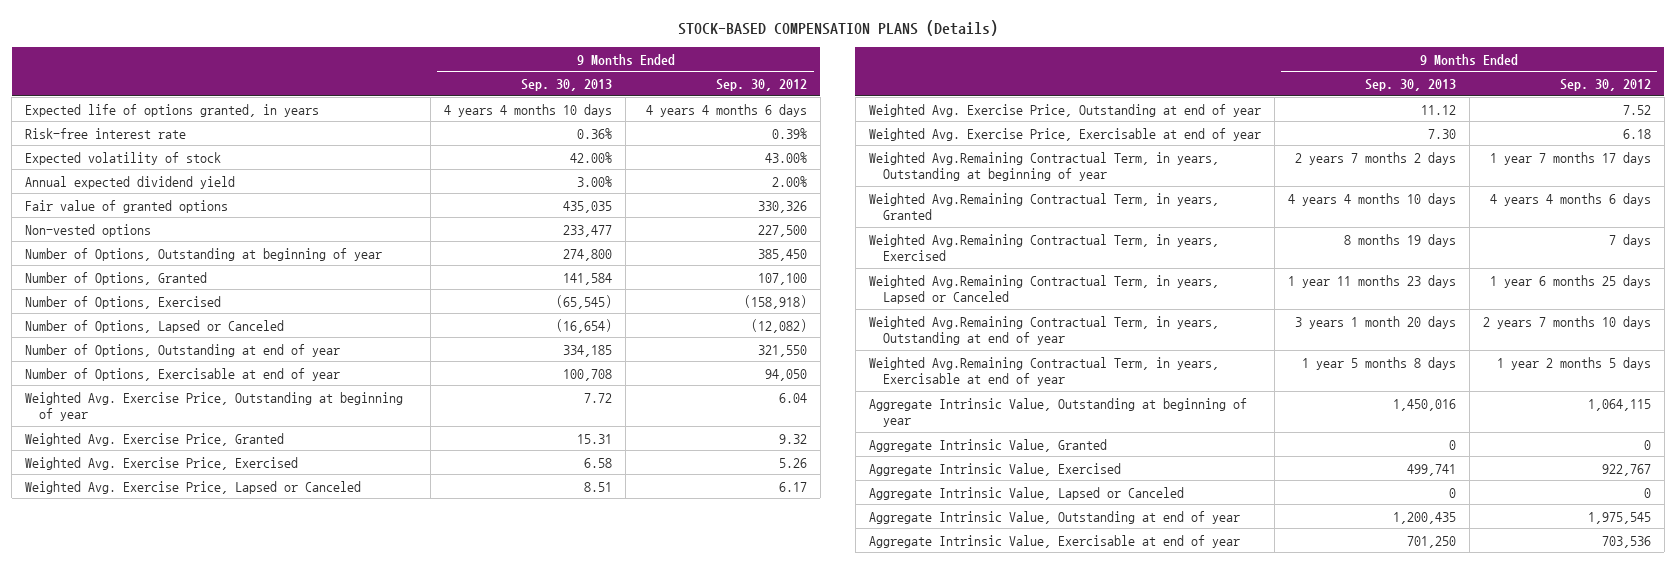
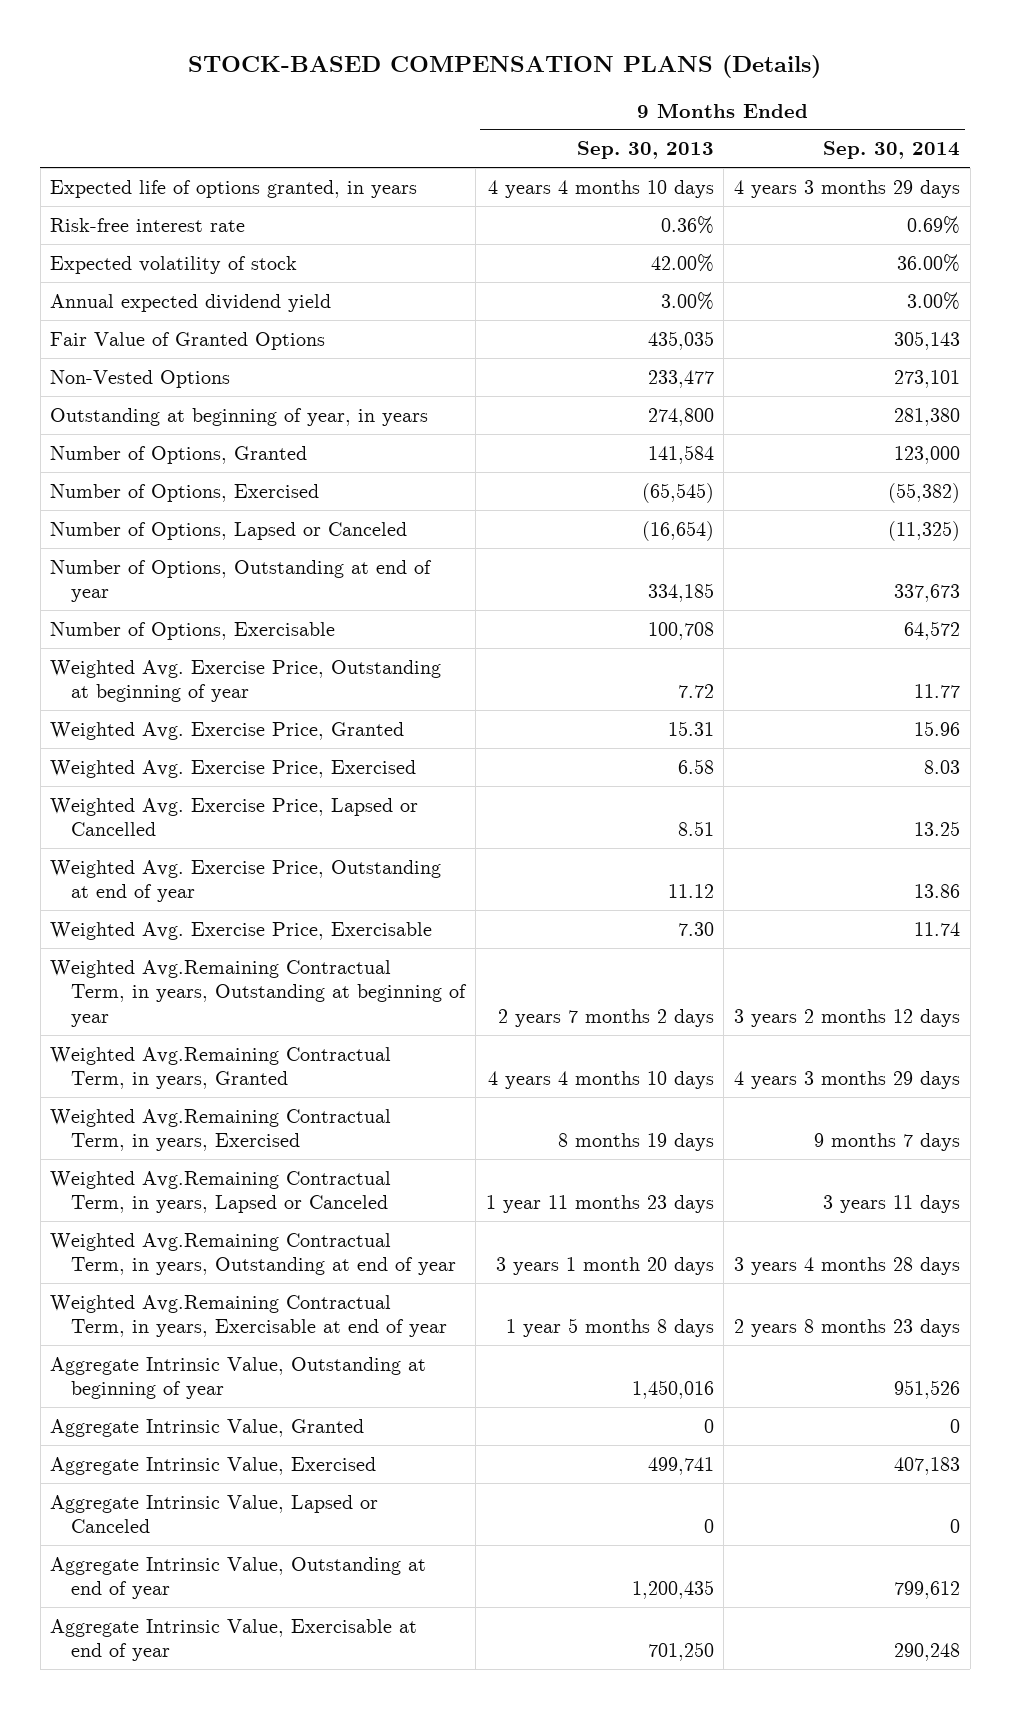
[715,79,807,92] Sep. 30, 2012 -> none
none -> [822,141,960,160] Sep. 30, 2014
[25,199,229,213] Fair value of granted options -> [50,331,326,350] Fair Value of Granted Options
[25,223,152,237] Non-vested options -> [50,369,231,388] Non-Vested Options
[25,247,383,261] Number of Options, Outstanding at beginning of year -> [50,407,429,426] Outstanding at beginning of year, in years
[25,367,341,381] Number of Options, Exercisable at end of year -> [50,621,336,640] Number of Options, Exercisable
[25,480,362,494] Weighted Avg. Exercise Price, Lapsed or Canceled -> [50,797,419,837] Weighted Avg. Exercise Price, Lapsed or Cancelled
[868,127,1261,141] Weighted Avg. Exercise Price, Exercisable at end of year -> [50,921,433,940] Weighted Avg. Exercise Price, Exercisable

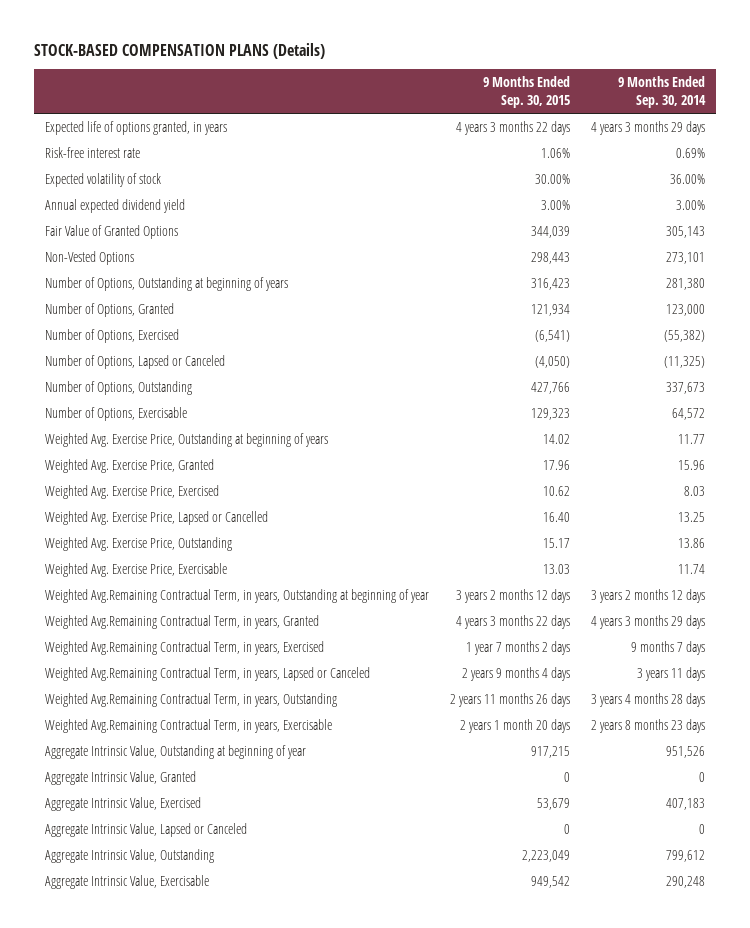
[576,141,714,160] Sep. 30, 2013 -> none
none -> [483,76,571,109] 9 Months Ended Sep. 30, 2015
[50,407,429,426] Outstanding at beginning of year, in years -> [44,277,288,292] Number of Options, Outstanding at beginning of years
[50,559,433,603] Number of Options, Outstanding at end of year -> [44,381,192,396] Number of Options, Outstanding
[50,659,442,703] Weighted Avg. Exercise Price, Outstanding at beginning of year -> [44,433,328,448] Weighted Avg. Exercise Price, Outstanding at beginning of years
[50,859,442,903] Weighted Avg. Exercise Price, Outstanding at end of year -> [44,537,232,552] Weighted Avg. Exercise Price, Outstanding
[50,1232,457,1276] Weighted Avg.Remaining Contractual Term, in years, Outstanding at end of year -> [44,693,337,708] Weighted Avg.Remaining Contractual Term, in years, Outstanding
[50,1294,448,1338] Weighted Avg.Remaining Contractual Term, in years, Exercisable at end of year -> [44,719,332,734] Weighted Avg.Remaining Contractual Term, in years, Exercisable
[50,1556,427,1600] Aggregate Intrinsic Value, Outstanding at end of year -> [44,849,214,864] Aggregate Intrinsic Value, Outstanding
[50,1618,418,1662] Aggregate Intrinsic Value, Exercisable at end of year -> [44,875,209,890] Aggregate Intrinsic Value, Exercisable

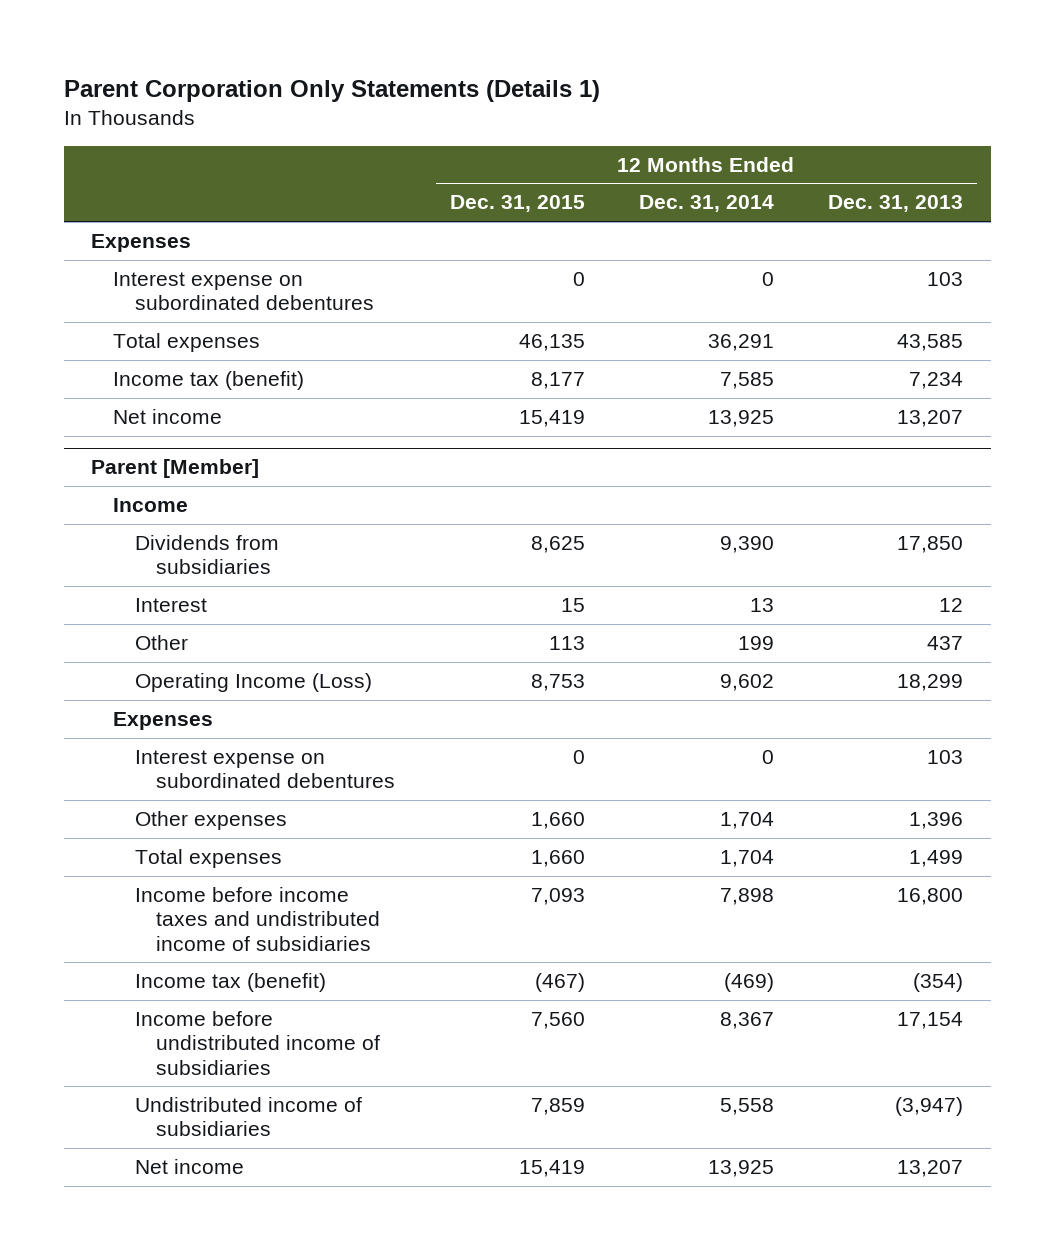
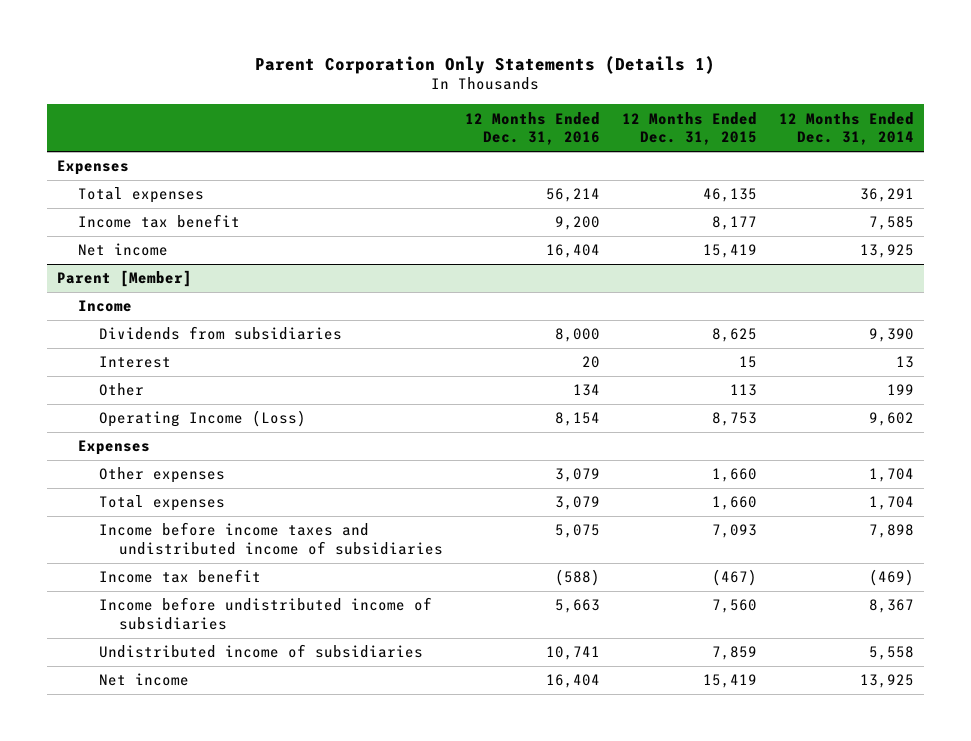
[828,195,964,213] Dec. 31, 2013 -> none
none -> [465,111,601,146] 12 Months Ended Dec. 31, 2016
[112,272,374,311] Interest expense on subordinated debentures -> none
[112,371,304,391] Income tax (benefit) -> [78,214,241,229] Income tax benefit
[134,750,396,789] Interest expense on subordinated debentures -> none
[134,973,326,993] Income tax (benefit) -> [98,569,261,584] Income tax benefit

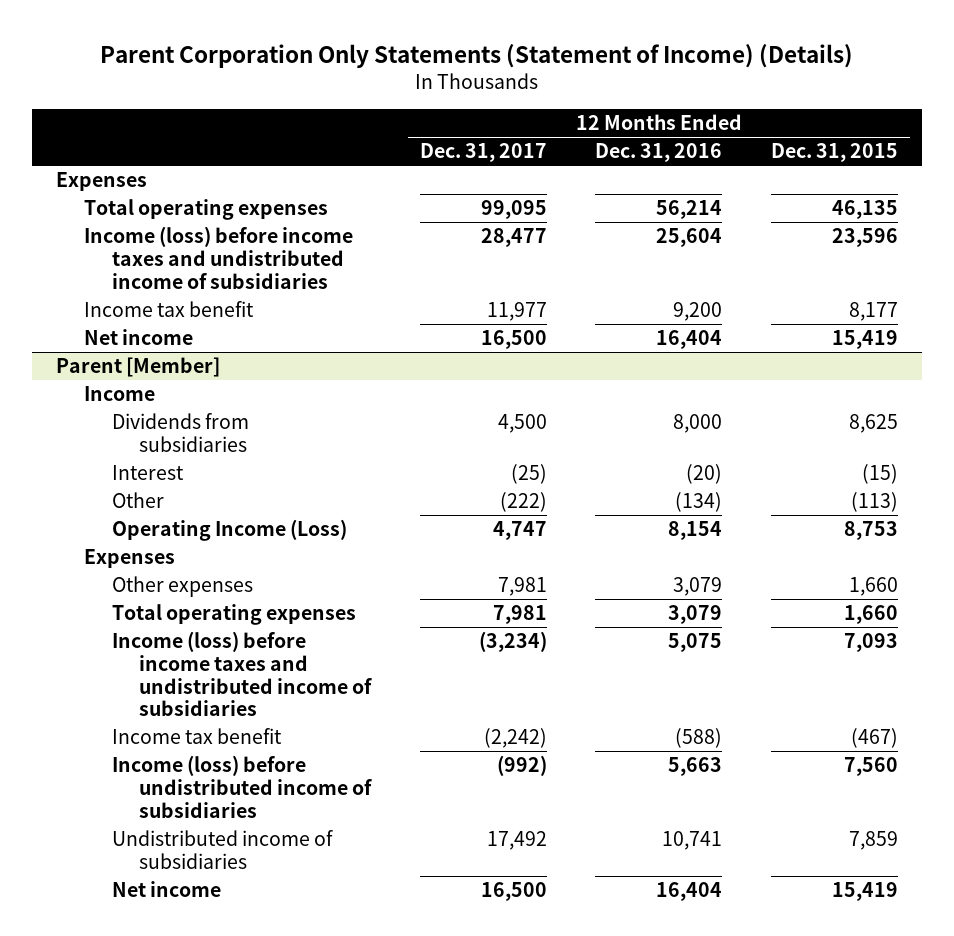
[255,55,716,74] Parent Corporation Only Statements (Details 1) -> [99,43,853,68] Parent Corporation Only Statements (Statement of Income) (Details)
[778,111,914,146] 12 Months Ended Dec. 31, 2014 -> none
none -> [419,143,547,163] Dec. 31, 2017
[78,187,205,204] Total expenses -> [83,199,328,221] Total operating expenses
none -> [83,226,353,289] Income (loss) before income taxes and undistributed income of subsidiaries
[582,356,601,369] 20 -> [686,464,723,485] (20)
[738,356,757,369] 15 -> [861,464,898,485] (15)
[573,384,601,397] 134 -> [675,492,723,513] (134)
[729,384,757,397] 113 -> [850,492,898,513] (113)
[98,495,225,512] Total expenses -> [111,604,356,626] Total operating expenses
[98,522,444,555] Income before income taxes and undistributed income of subsidiaries -> [111,631,373,717] Income (loss) before income taxes and undistributed income of subsidiaries
[98,597,432,630] Income before undistributed income of subsidiaries -> [111,755,373,818] Income (loss) before undistributed income of subsidiaries

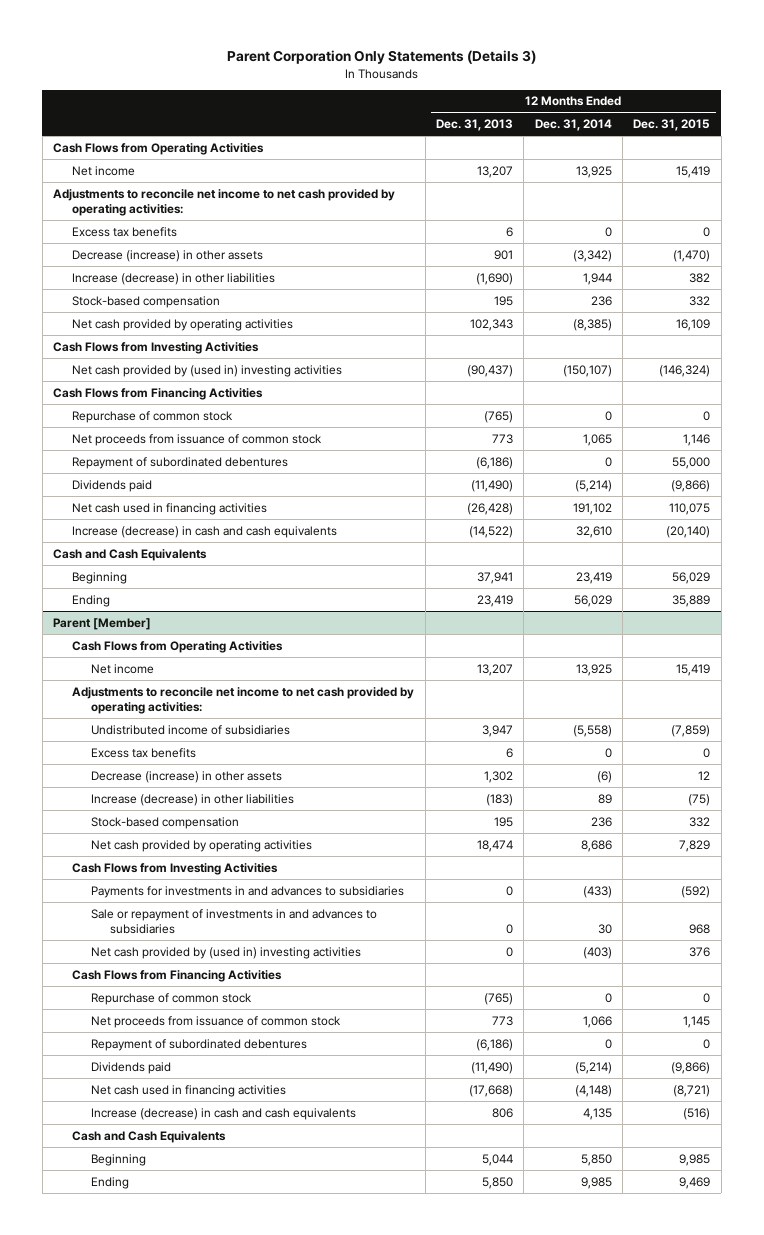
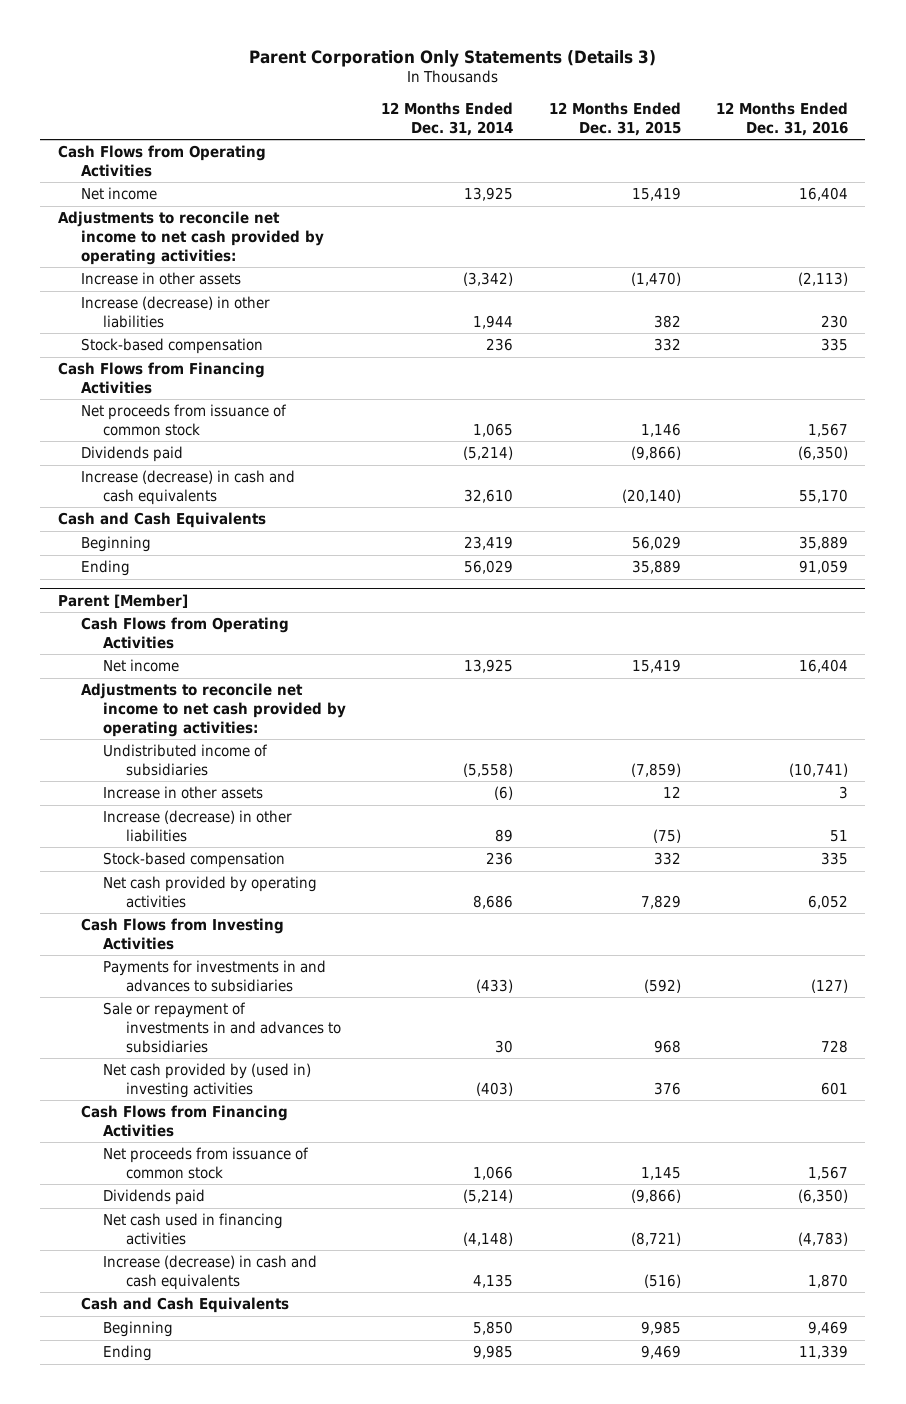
[435,119,513,132] Dec. 31, 2013 -> none
none -> [715,102,848,136] 12 Months Ended Dec. 31, 2016
[72,226,178,237] Excess tax benefits -> none
[72,249,264,262] Decrease (increase) in other assets -> [80,272,241,286] Increase in other assets
[72,318,294,331] Net cash provided by operating activities -> none
[53,341,260,354] Cash Flows from Investing Activities -> none
[72,364,343,377] Net cash provided by (used in) investing activities -> none
[72,410,234,423] Repurchase of common stock -> none
[72,456,289,469] Repayment of subordinated debentures -> none
[72,502,268,515] Net cash used in financing activities -> none
[91,747,197,758] Excess tax benefits -> none
[91,770,283,783] Decrease (increase) in other assets -> [103,786,264,800] Increase in other assets
[91,992,253,1005] Repurchase of common stock -> none
[91,1038,308,1051] Repayment of subordinated debentures -> none

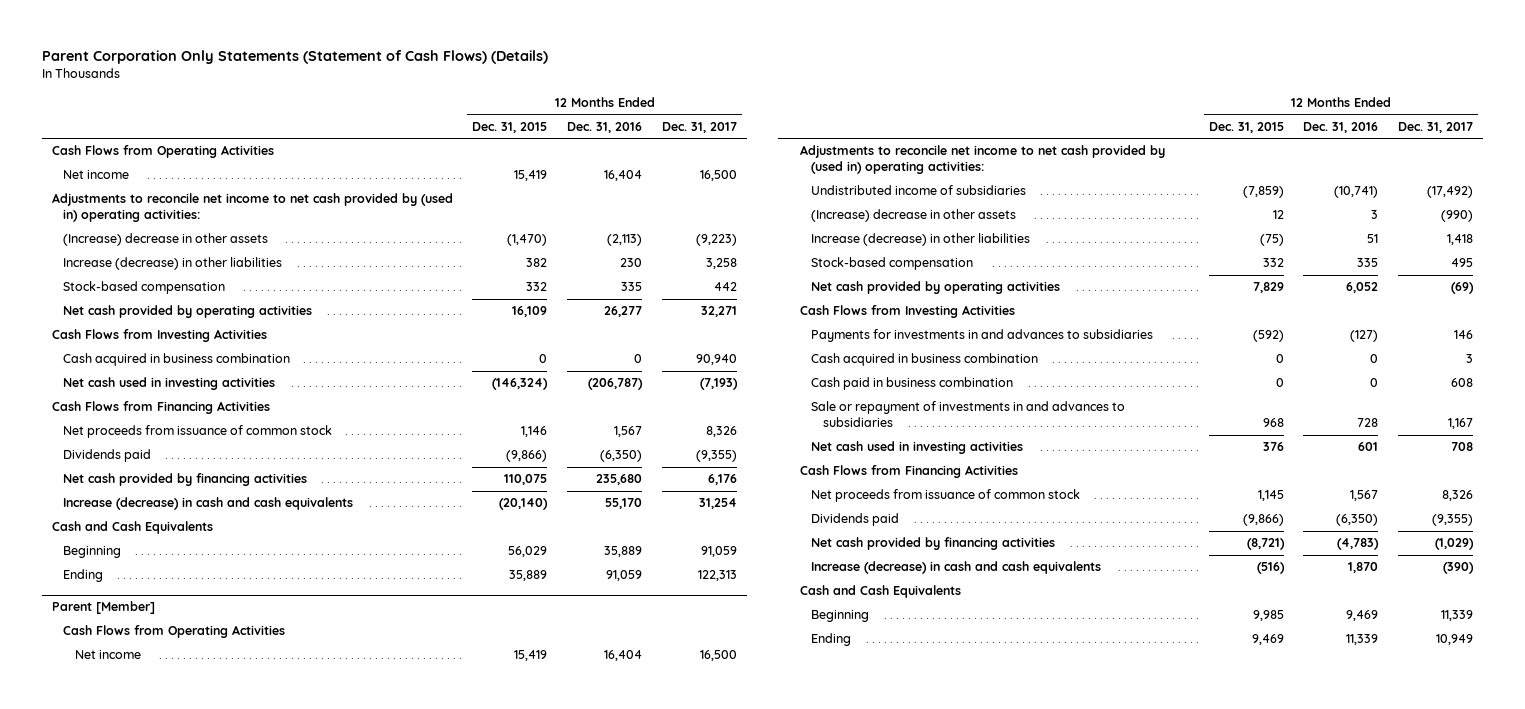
[248,49,656,67] Parent Corporation Only Statements (Details 3) -> [41,50,548,65] Parent Corporation Only Statements (Statement of Cash Flows) (Details)
[381,102,514,136] 12 Months Ended Dec. 31, 2014 -> none
none -> [661,121,737,133] Dec. 31, 2017
[57,211,324,265] Adjustments to reconcile net income to net cash provided by operating activities: -> [51,193,453,223] Adjustments to reconcile net income to net cash provided by (used in) operating activities:
[80,272,241,286] Increase in other assets -> [63,233,269,247] (Increase) decrease in other assets
none -> [63,305,313,319] Net cash provided by operating activities
none -> [51,329,267,343] Cash Flows from Investing Activities
none -> [63,353,291,367] Cash acquired in business combination
none -> [63,377,276,391] Net cash used in investing activities
none -> [63,473,308,487] Net cash provided by financing activities
[80,683,347,737] Adjustments to reconcile net income to net cash provided by operating activities: -> [799,145,1165,175] Adjustments to reconcile net income to net cash provided by (used in) operating activities:
[103,786,264,800] Increase in other assets -> [811,209,1017,223] (Increase) decrease in other assets
none -> [811,353,1039,367] Cash acquired in business combination
none -> [811,377,1014,391] Cash paid in business combination
[103,1063,312,1098] Net cash provided by (used in) investing activities -> [811,441,1024,455] Net cash used in investing activities
[103,1213,284,1245] Net cash used in financing activities -> [811,537,1056,551] Net cash provided by financing activities

